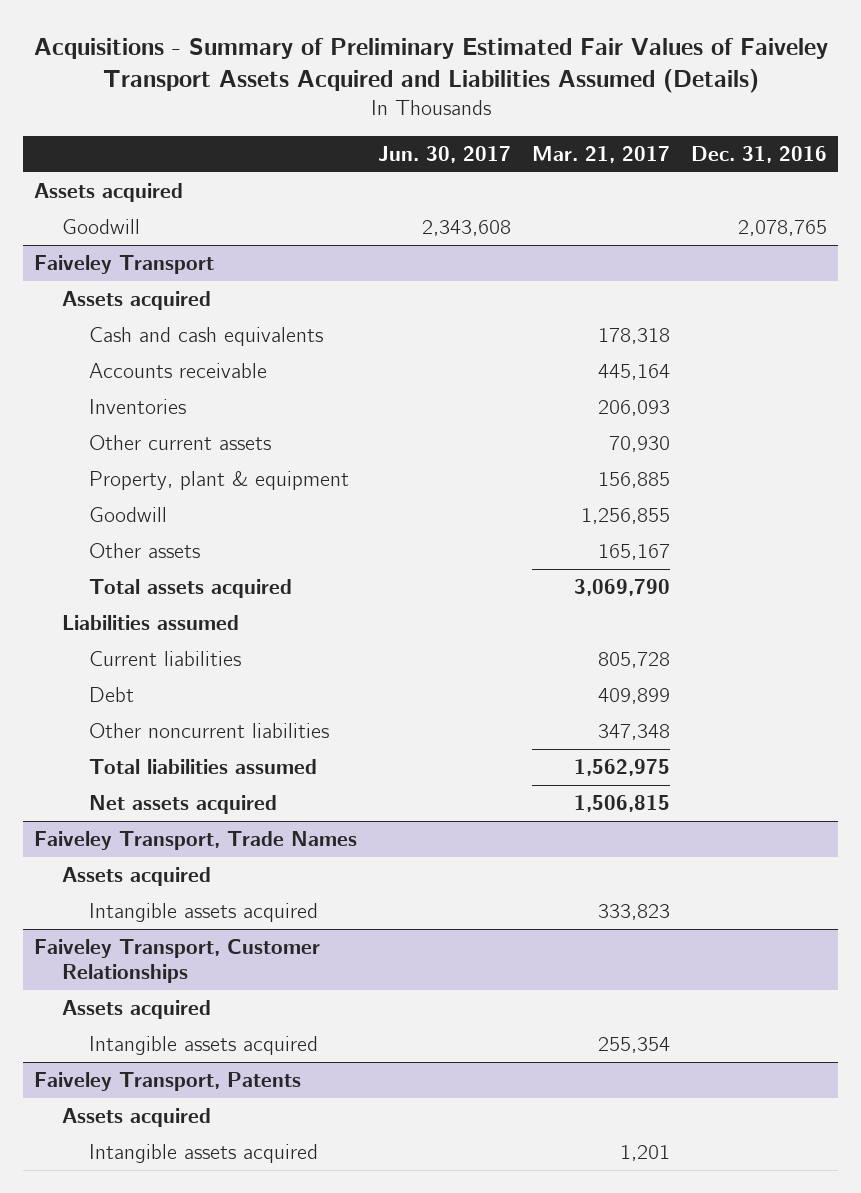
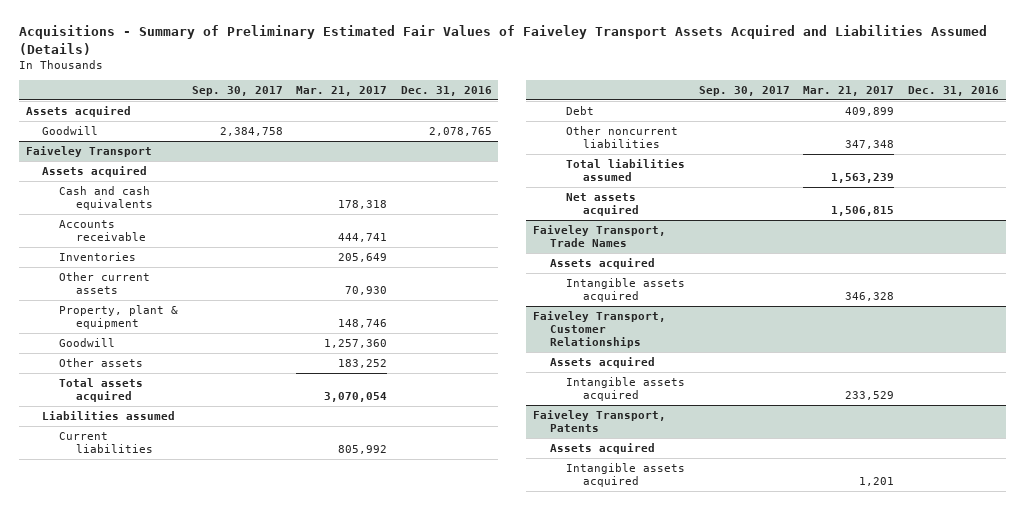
[378,146,512,164] Jun. 30, 2017 -> none
none -> [191,85,283,96] Sep. 30, 2017
[598,364,671,381] 445,164 -> [338,232,388,242] 444,741
[598,400,671,417] 206,093 -> [338,252,388,262] 205,649
[598,472,671,489] 156,885 -> [338,318,388,328] 148,746
[581,508,671,525] 1,256,855 -> [324,338,388,348] 1,257,360
[598,544,671,561] 165,167 -> [338,358,388,368] 183,252
[574,579,671,597] 3,069,790 -> [324,391,388,402] 3,070,054
[598,652,671,669] 805,728 -> [338,444,388,454] 805,992
[574,759,671,777] 1,562,975 -> [831,172,895,183] 1,563,239
[598,904,671,921] 333,823 -> [845,291,895,301] 346,328
[598,1037,671,1054] 255,354 -> [845,390,895,400] 233,529

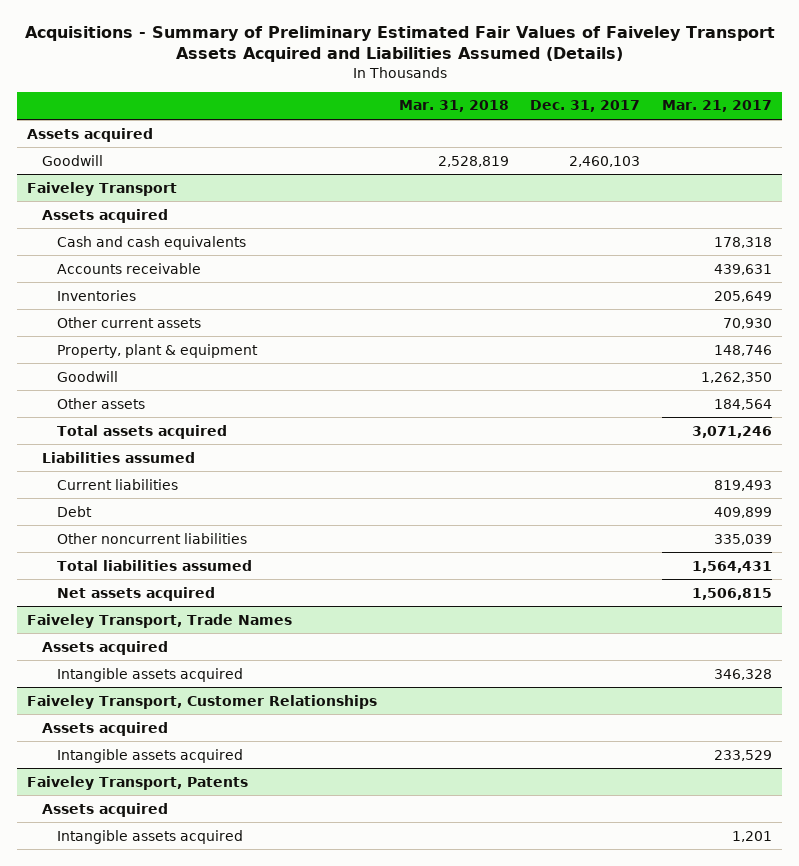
[191,85,283,96] Sep. 30, 2017 -> none
[400,85,492,96] Dec. 31, 2016 -> none
none -> [398,100,509,113] Mar. 31, 2018
none -> [530,100,641,113] Dec. 31, 2017
[338,232,388,242] 444,741 -> [713,263,772,275] 439,631
[324,338,388,348] 1,257,360 -> [700,371,772,383] 1,262,350
[338,358,388,368] 183,252 -> [713,398,772,410] 184,564
[324,391,388,402] 3,070,054 -> [691,425,772,438] 3,071,246
[338,444,388,454] 805,992 -> [713,479,772,491] 819,493
[845,139,895,149] 347,348 -> [713,533,772,545] 335,039
[831,172,895,183] 1,563,239 -> [691,560,772,573] 1,564,431

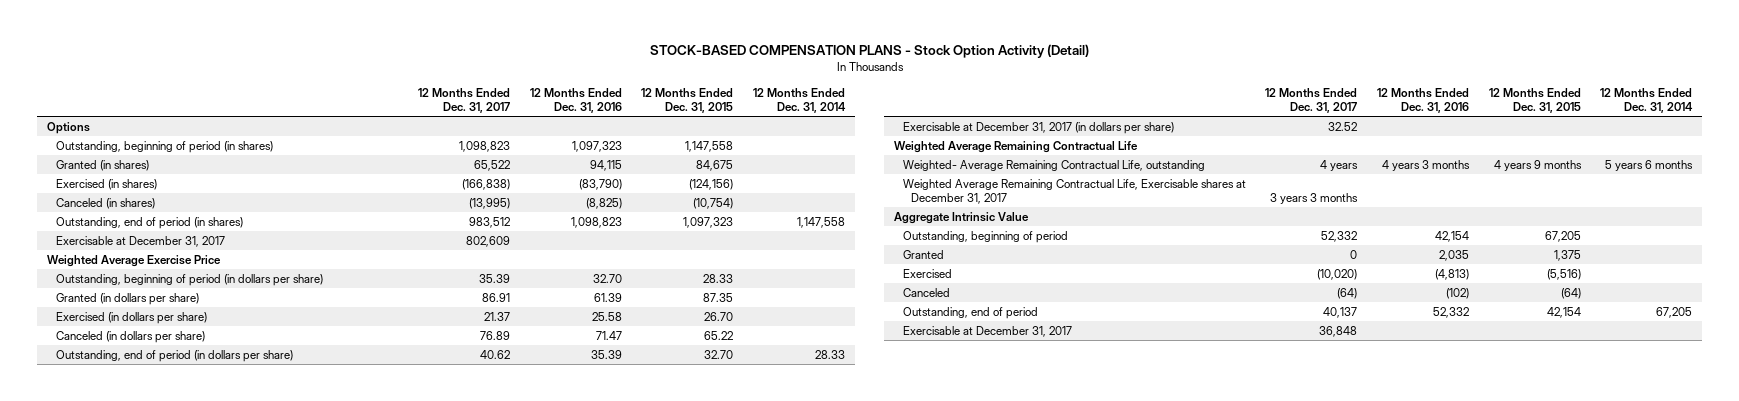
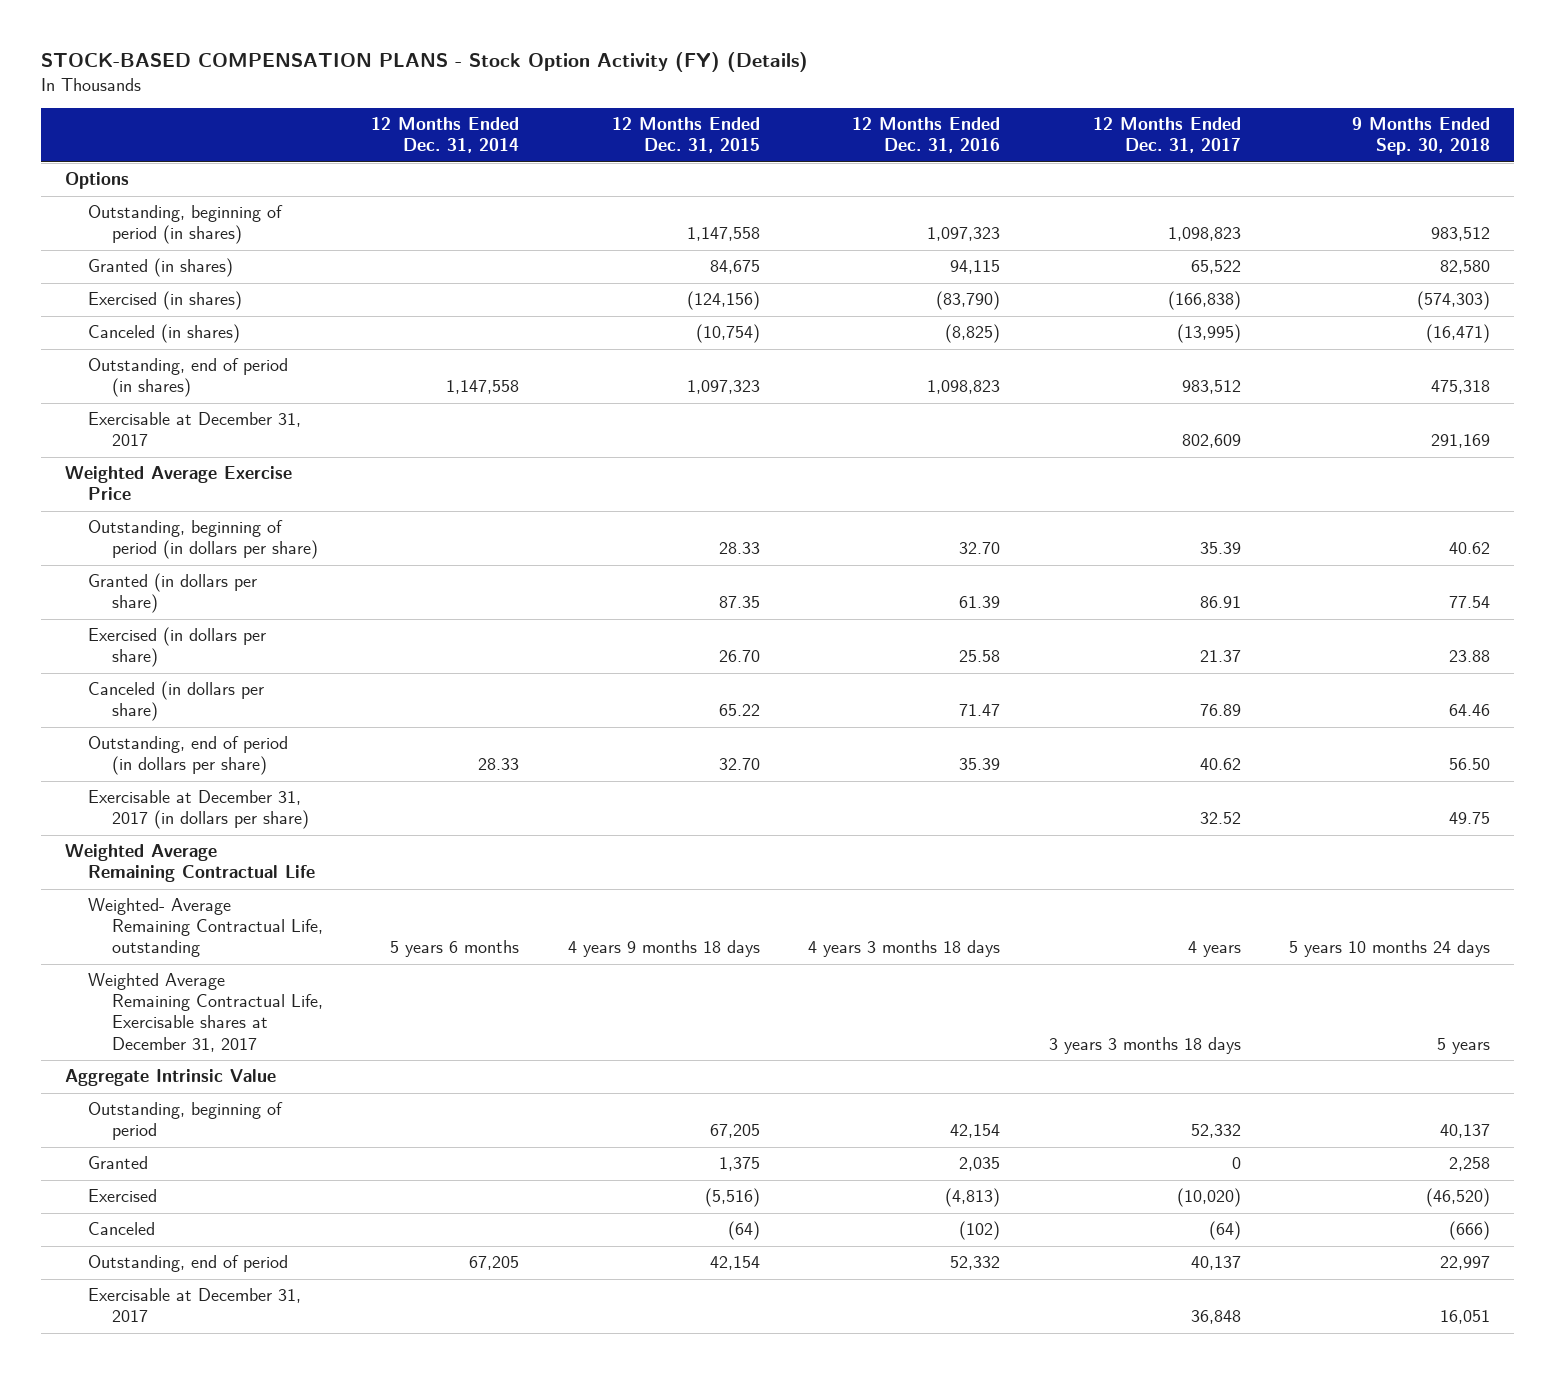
[649,44,1089,59] STOCK-BASED COMPENSATION PLANS - Stock Option Activity (Detail) -> [40,52,808,73] STOCK-BASED COMPENSATION PLANS - Stock Option Activity (FY) (Details)
none -> [1351,117,1490,156] 9 Months Ended Sep. 30, 2018
[1381,159,1470,171] 4 years 3 months -> [808,940,1001,958] 4 years 3 months 18 days
[1493,159,1582,171] 4 years 9 months -> [567,940,760,958] 4 years 9 months 18 days
[1270,192,1359,204] 3 years 3 months -> [1048,1036,1241,1054] 3 years 3 months 18 days

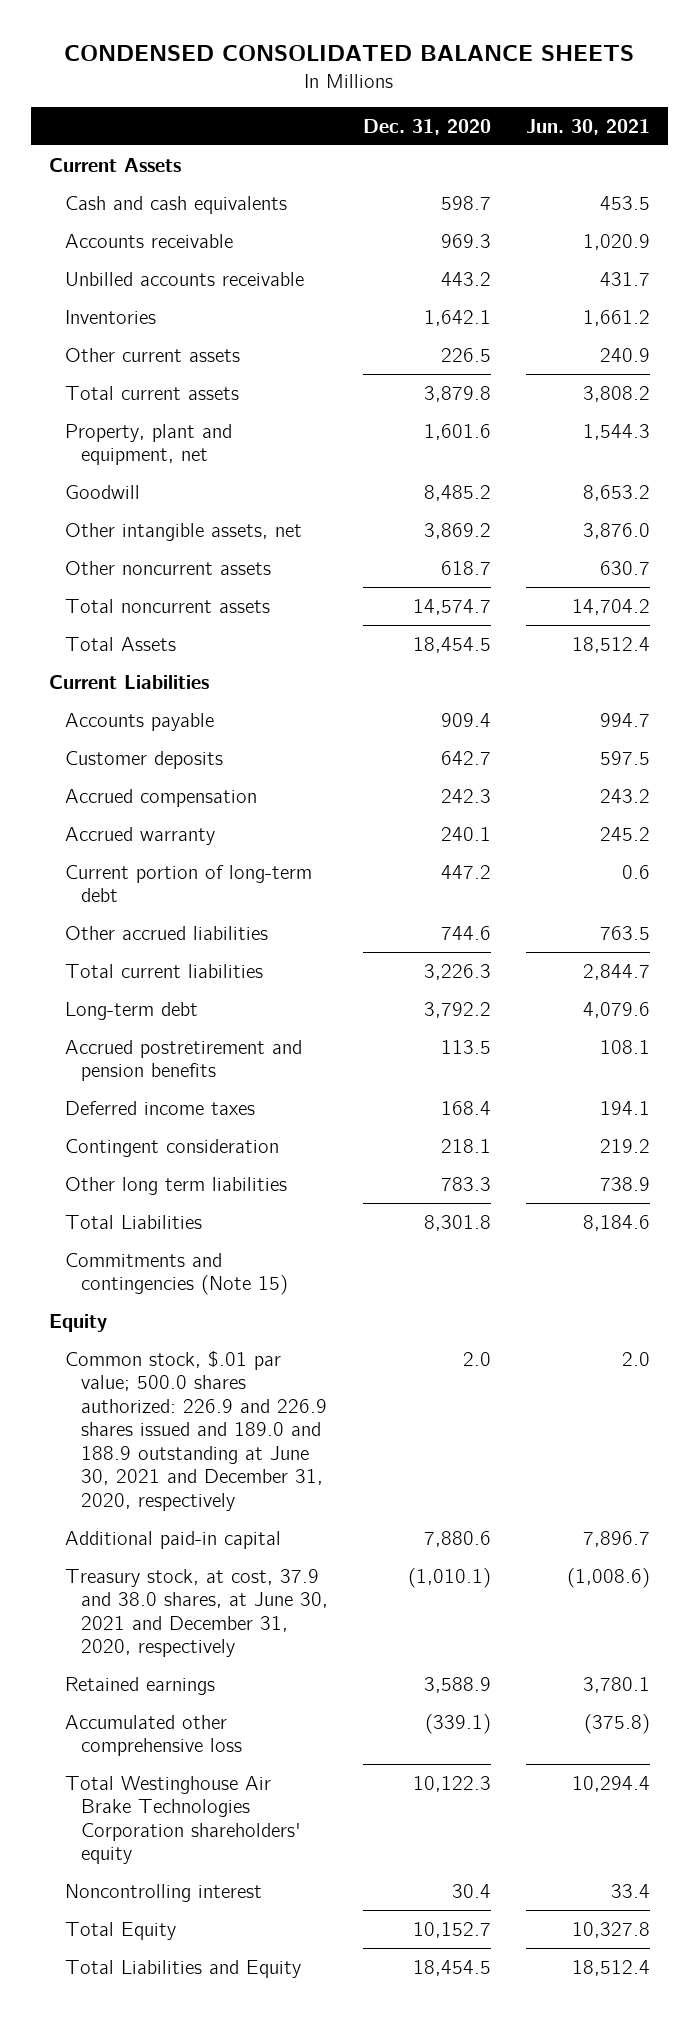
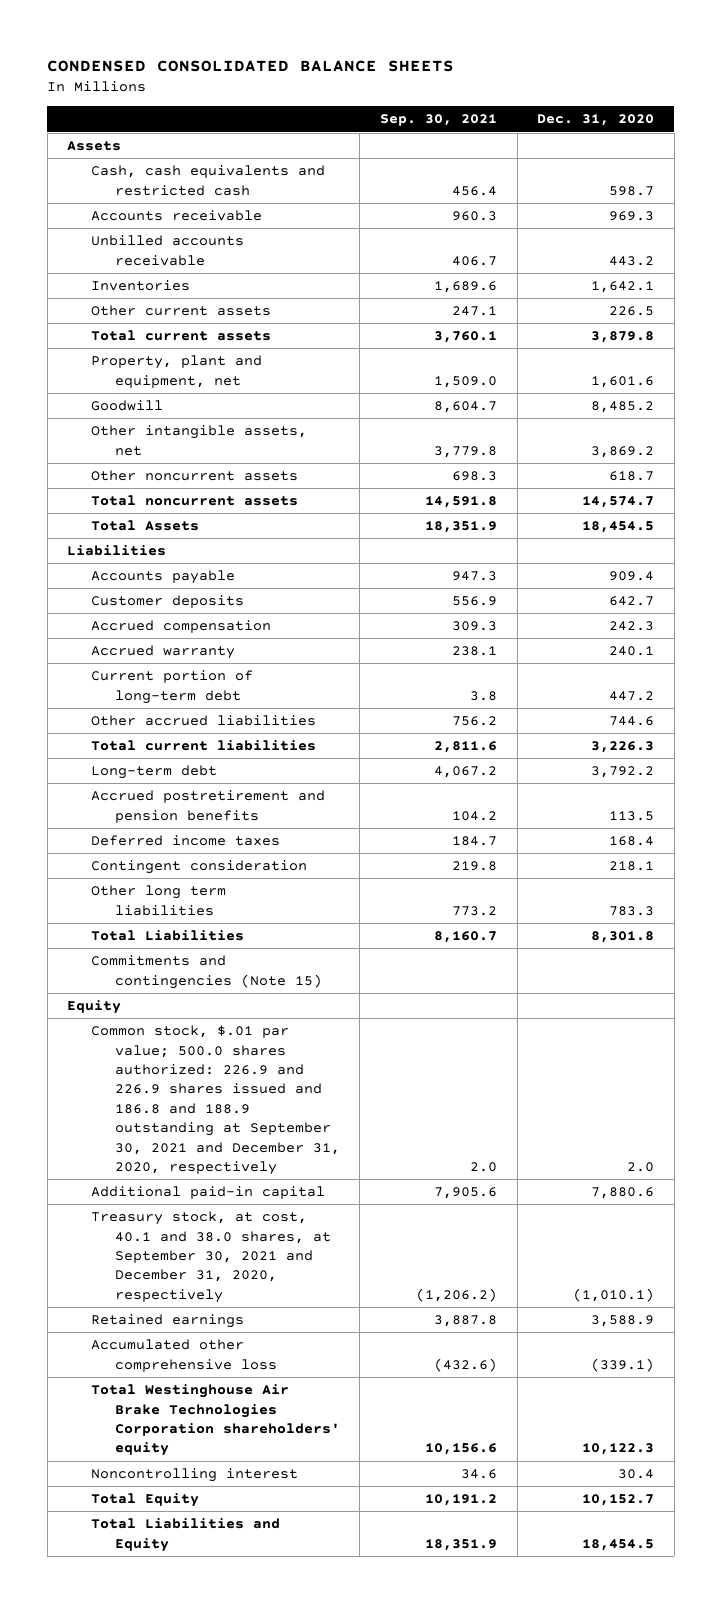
[526,118,651,135] Jun. 30, 2021 -> none
none -> [379,114,497,127] Sep. 30, 2021
[48,157,181,172] Current Assets -> [67,141,122,152] Assets
[64,195,287,214] Cash and cash equivalents -> [91,165,326,196] Cash, cash equivalents and restricted cash
[48,674,209,689] Current Liabilities -> [67,545,167,557] Liabilities
[64,1350,327,1511] Common stock, $.01 par value; 500.0 shares authorized: 226.9 and 226.9 shares issued and 189.0 and 188.9 outstanding at June 30, 2021 and December 31, 2020, respectively -> [91,1025,340,1176] Common stock, $.01 par value; 500.0 shares authorized: 226.9 and 226.9 shares issued and 186.8 and 188.9 outstanding at September 30, 2021 and December 31, 2020, respectively
[64,1568,328,1658] Treasury stock, at cost, 37.9 and 38.0 shares, at June 30, 2021 and December 31, 2020, respectively -> [91,1211,331,1303] Treasury stock, at cost, 40.1 and 38.0 shares, at September 30, 2021 and December 31, 2020, respectively

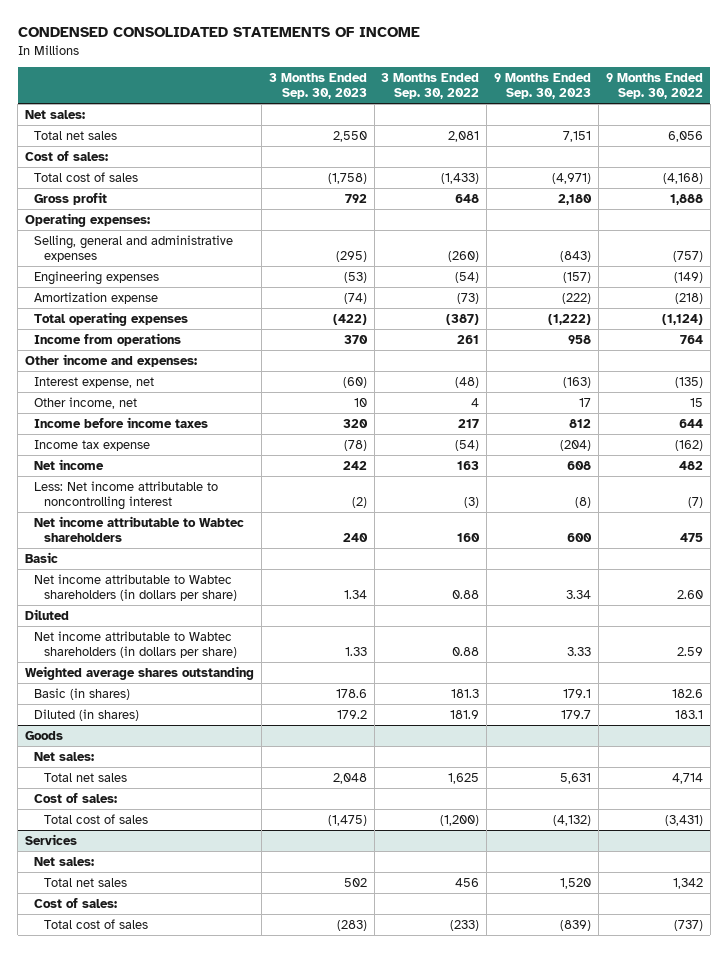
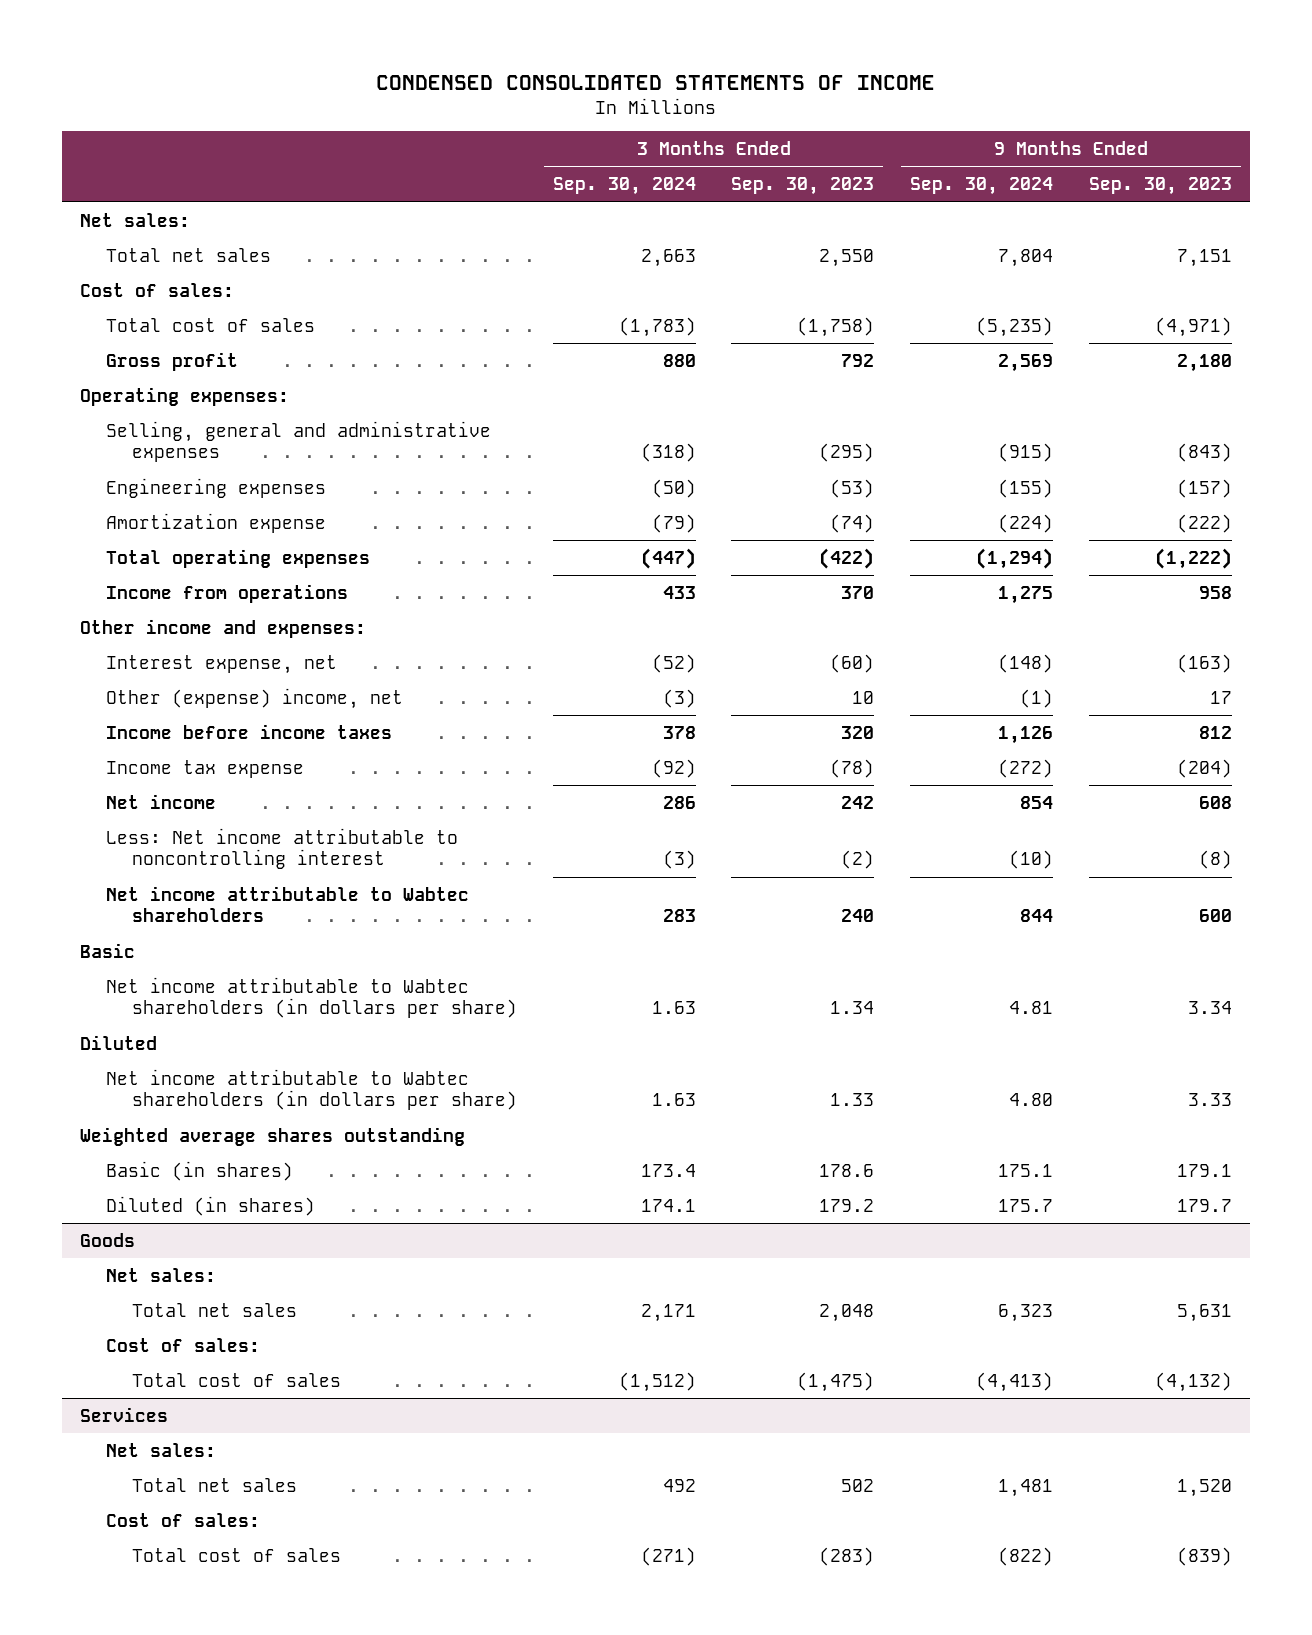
[381,72,480,100] 3 Months Ended Sep. 30, 2022 -> none
[605,72,703,100] 9 Months Ended Sep. 30, 2022 -> none
none -> [552,177,696,196] Sep. 30, 2024
none -> [910,177,1054,196] Sep. 30, 2024
[34,396,138,409] Other income, net -> [105,687,403,709] Other (expense) income, net

